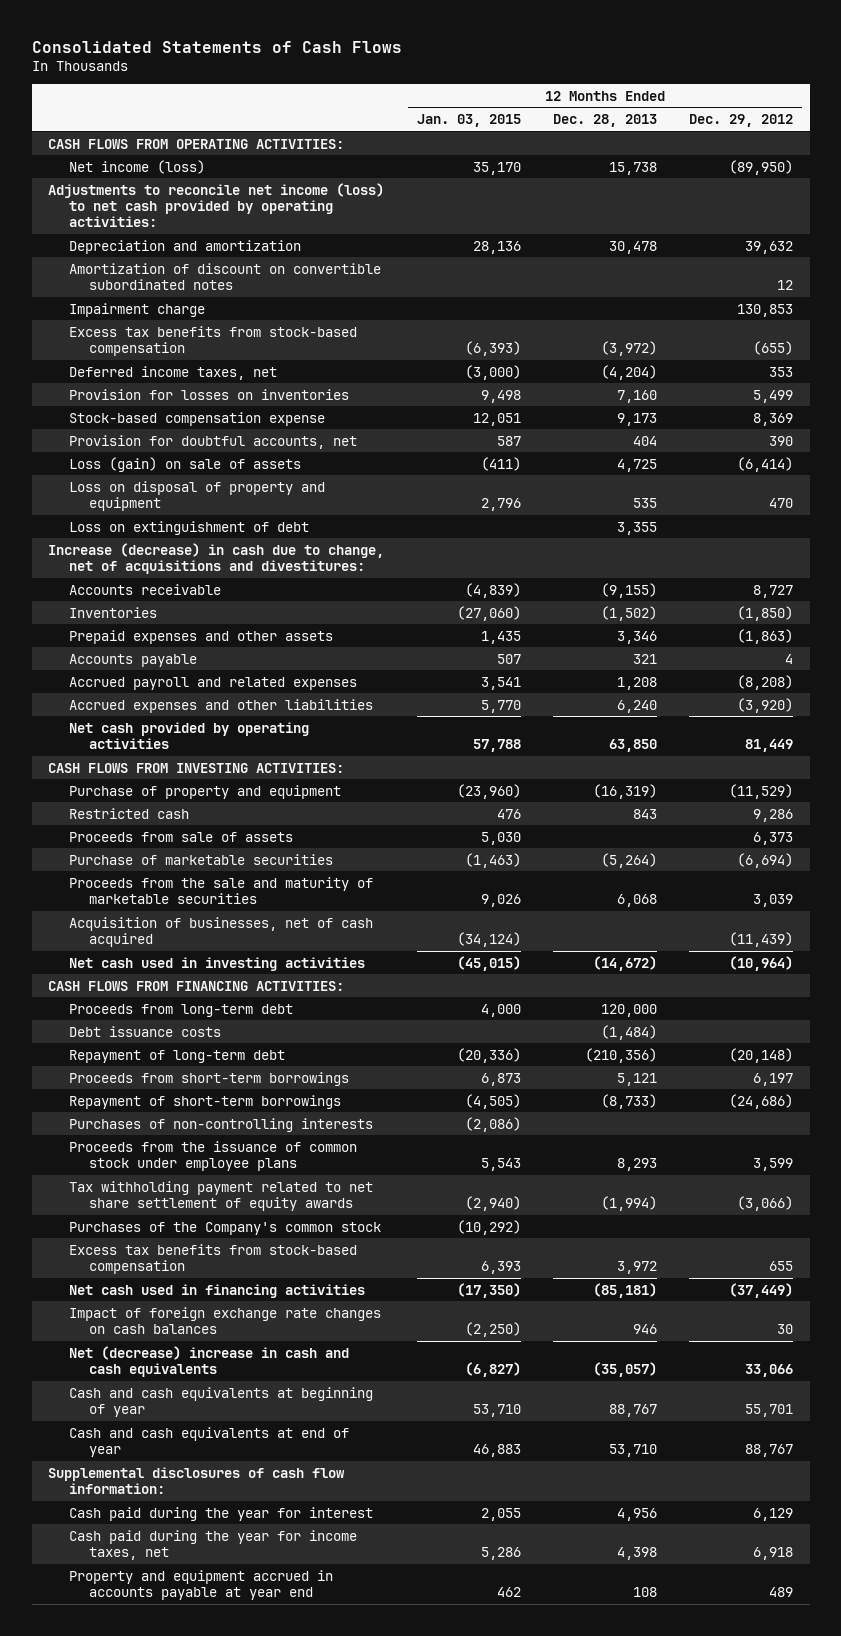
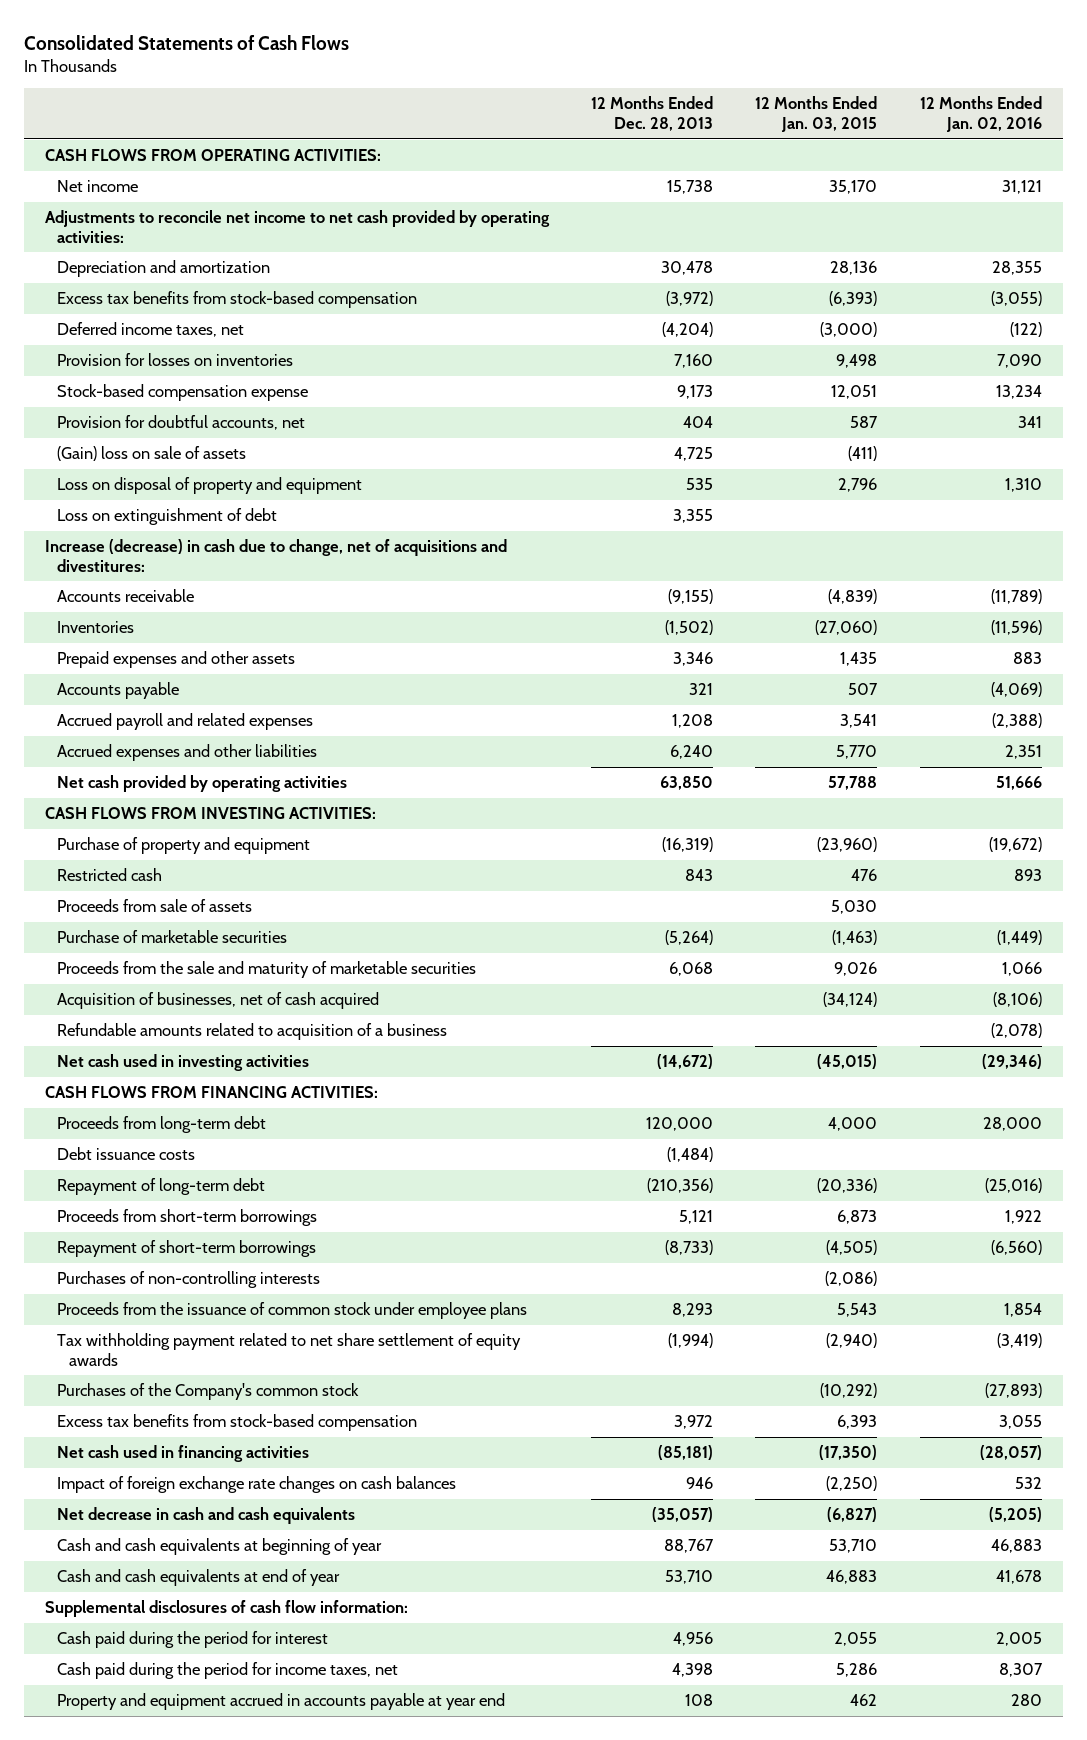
[689,113,794,127] Dec. 29, 2012 -> none
none -> [919,96,1042,133] 12 Months Ended Jan. 02, 2016
[68,159,205,174] Net income (loss) -> [57,180,139,193] Net income
[48,182,385,228] Adjustments to reconcile net income (loss) to net cash provided by operating activities: -> [45,210,551,243] Adjustments to reconcile net income to net cash provided by operating activities:
[68,262,381,290] Amortization of discount on convertible subordinated notes -> none
[68,302,205,317] Impairment charge -> none
[68,456,301,472] Loss (gain) on sale of assets -> [57,446,247,462] (Gain) loss on sale of assets
none -> [57,1023,448,1041] Refundable amounts related to acquisition of a business
[68,1345,349,1377] Net (decrease) increase in cash and cash equivalents -> [57,1507,356,1525] Net decrease in cash and cash equivalents
[68,1506,373,1521] Cash paid during the year for interest -> [57,1631,329,1649] Cash paid during the period for interest
[68,1529,357,1560] Cash paid during the year for income taxes, net -> [57,1662,399,1680] Cash paid during the period for income taxes, net

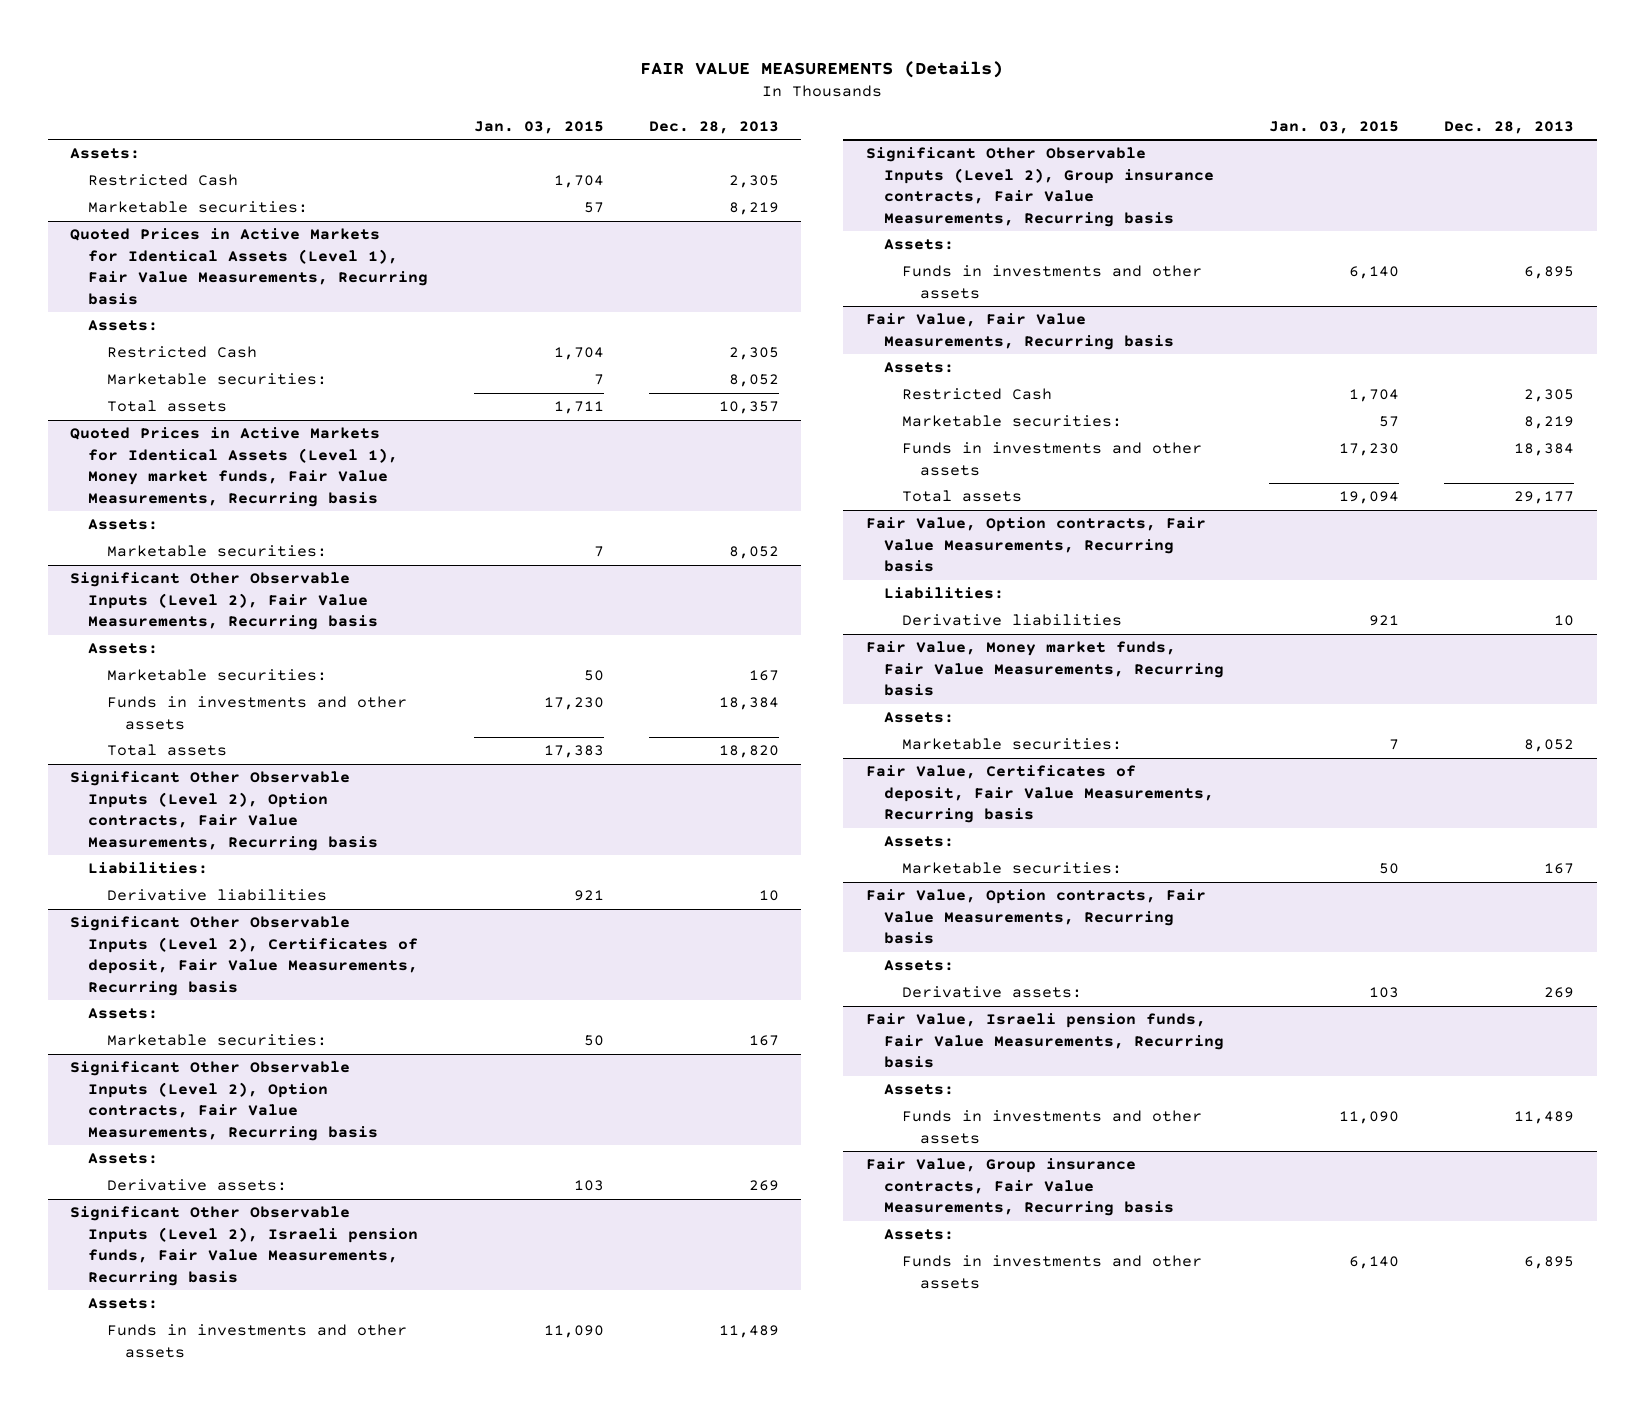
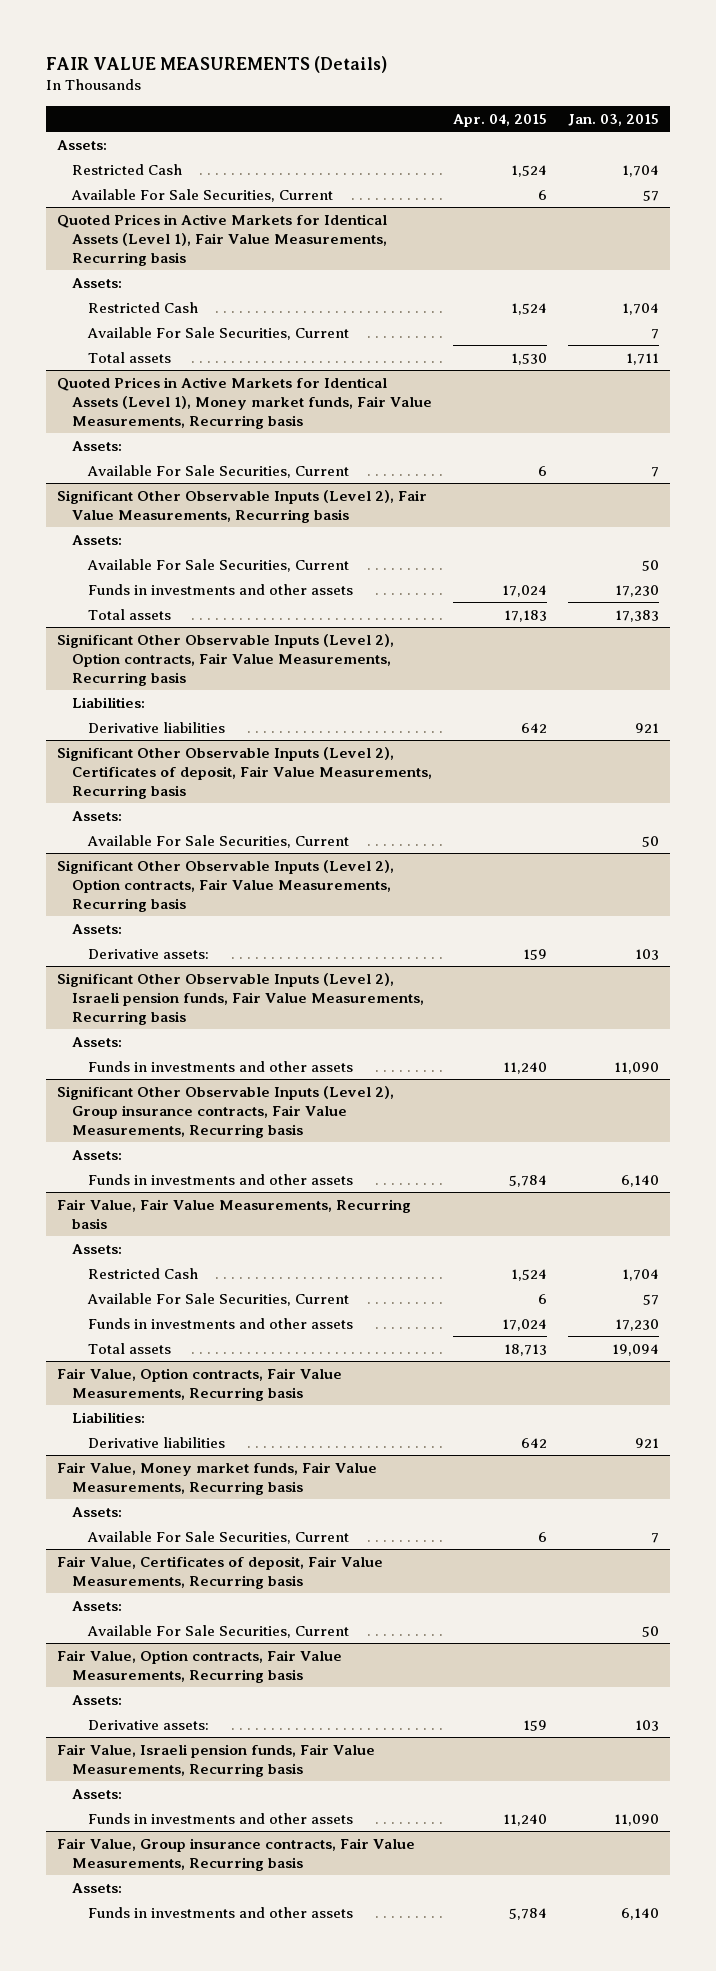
[648,120,779,134] Dec. 28, 2013 -> none
none -> [453,113,548,127] Apr. 04, 2015
[88,201,309,214] Marketable securities: -> [71,188,334,202] Available For Sale Securities, Current
[106,373,327,386] Marketable securities: -> [87,326,350,340] Available For Sale Securities, Current
[106,545,327,558] Marketable securities: -> [87,464,350,478] Available For Sale Securities, Current
[106,669,327,682] Marketable securities: -> [87,558,350,572] Available For Sale Securities, Current
[106,1034,327,1047] Marketable securities: -> [87,834,350,848] Available For Sale Securities, Current
[902,415,1123,428] Marketable securities: -> [87,1292,350,1306] Available For Sale Securities, Current
[902,738,1123,751] Marketable securities: -> [87,1530,350,1544] Available For Sale Securities, Current
[902,862,1123,875] Marketable securities: -> [87,1624,350,1638] Available For Sale Securities, Current

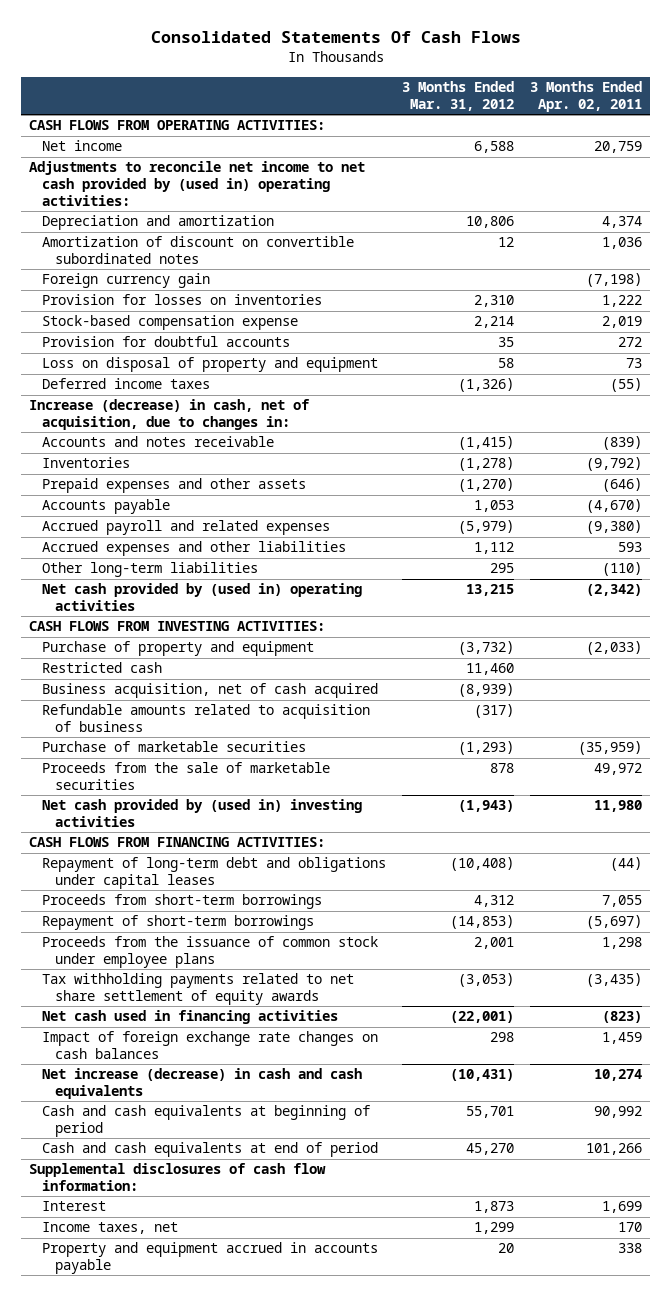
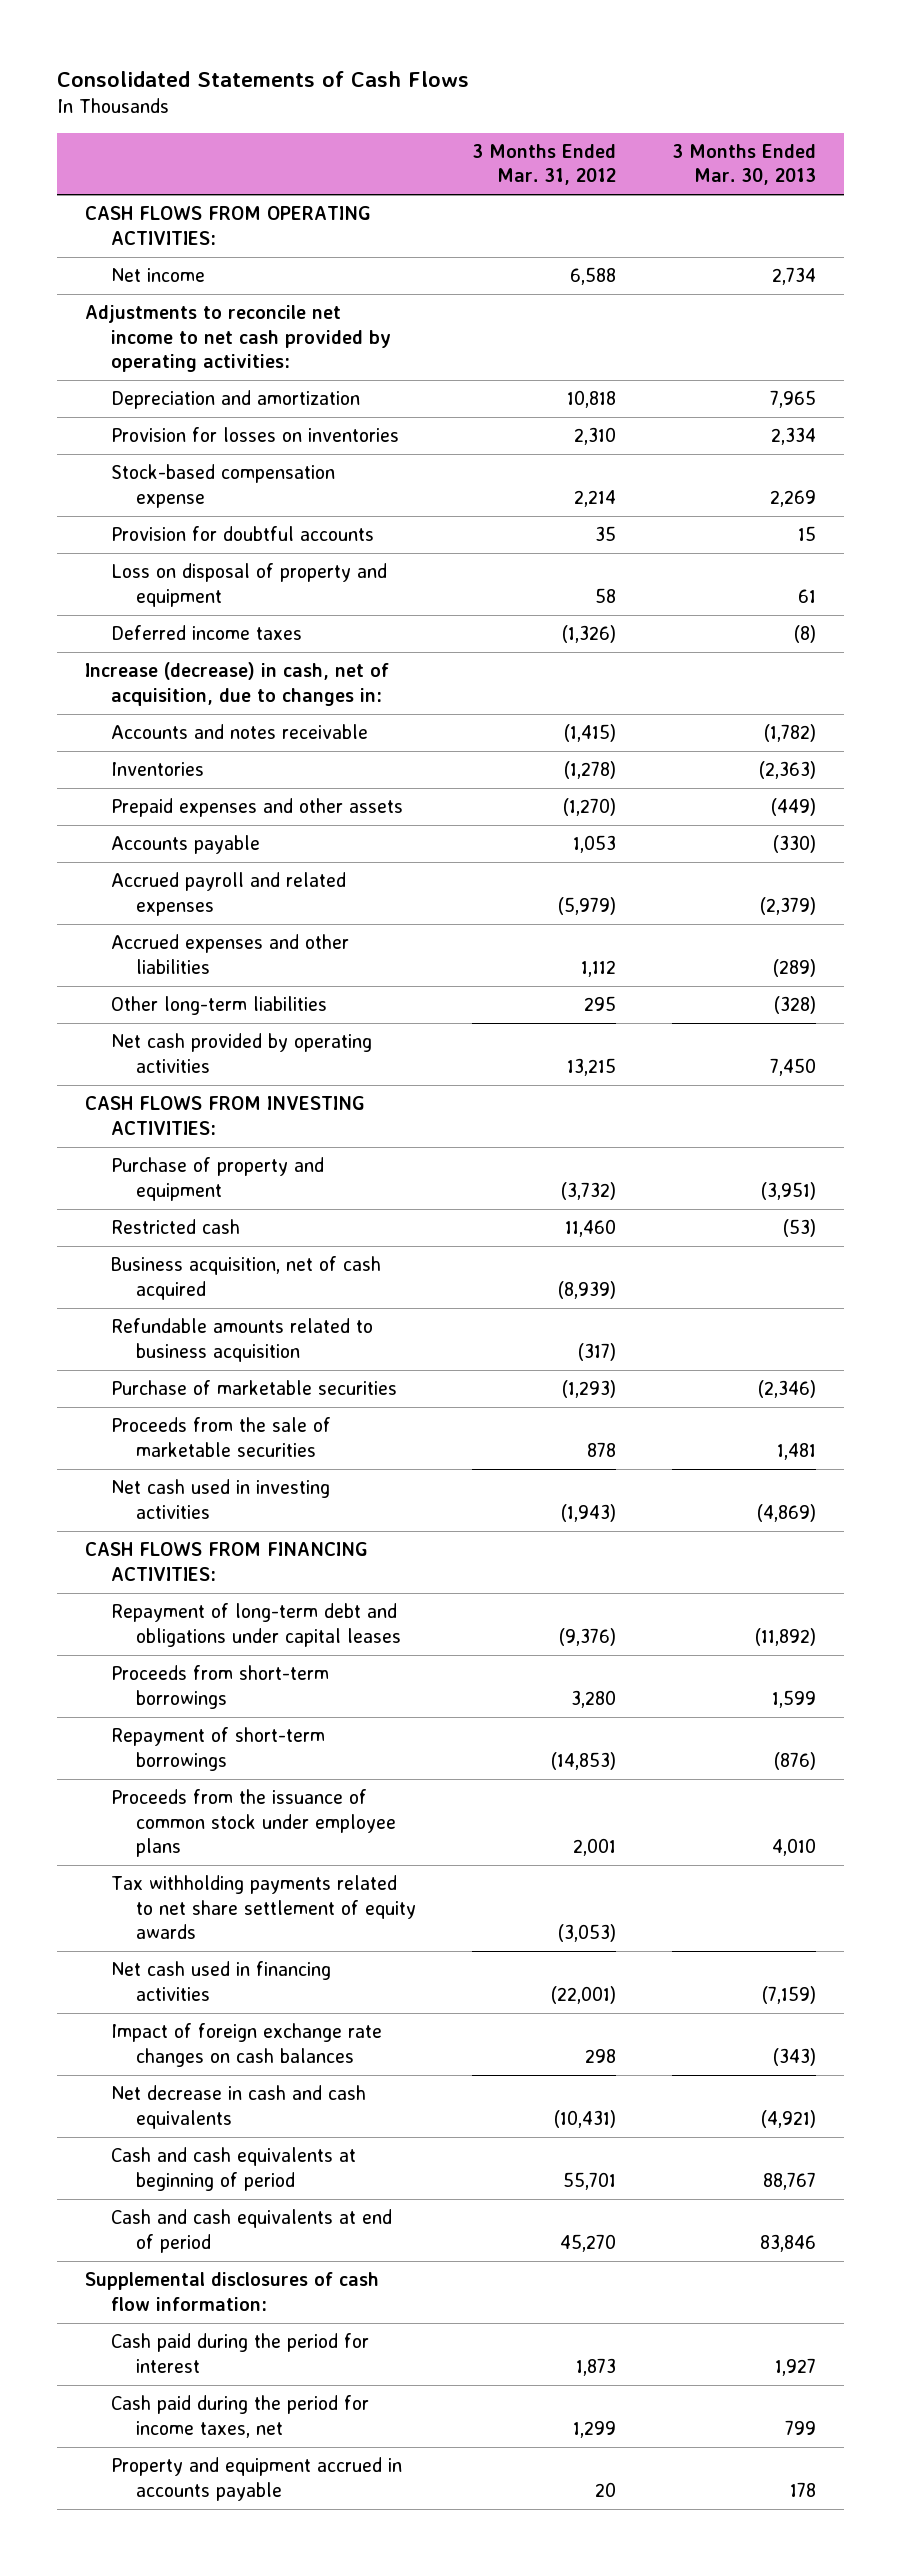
[150,31,521,44] Consolidated Statements Of Cash Flows -> [56,71,469,88] Consolidated Statements of Cash Flows
[529,81,642,112] 3 Months Ended Apr. 02, 2011 -> none
none -> [671,143,816,186] 3 Months Ended Mar. 30, 2013
[42,236,355,265] Amortization of discount on convertible subordinated notes -> none
[42,273,211,289] Foreign currency gain -> none
[29,161,366,207] Adjustments to reconcile net income to net cash provided by (used in) operating activities: -> [84,305,391,373] Adjustments to reconcile net income to net cash provided by operating activities:
[465,216,514,229] 10,806 -> [567,390,617,409] 10,818
[42,583,363,612] Net cash provided by (used in) operating activities -> [110,1033,372,1073] Net cash provided by operating activities
[42,704,371,733] Refundable amounts related to acquisition of business -> [110,1318,373,1362] Refundable amounts related to business acquisition
[42,799,363,828] Net cash provided by (used in) investing activities -> [110,1479,330,1519] Net cash used in investing activities
[449,857,514,872] (10,408) -> [559,1627,617,1646] (9,376)
[473,895,514,908] 4,312 -> [571,1689,617,1708] 3,280
[42,1068,363,1100] Net increase (decrease) in cash and cash equivalents -> [110,2085,366,2129] Net decrease in cash and cash equivalents
[42,1201,107,1212] Interest -> [110,2333,369,2373] Cash paid during the period for interest
[42,1222,179,1235] Income taxes, net -> [110,2395,369,2438] Cash paid during the period for income taxes, net

